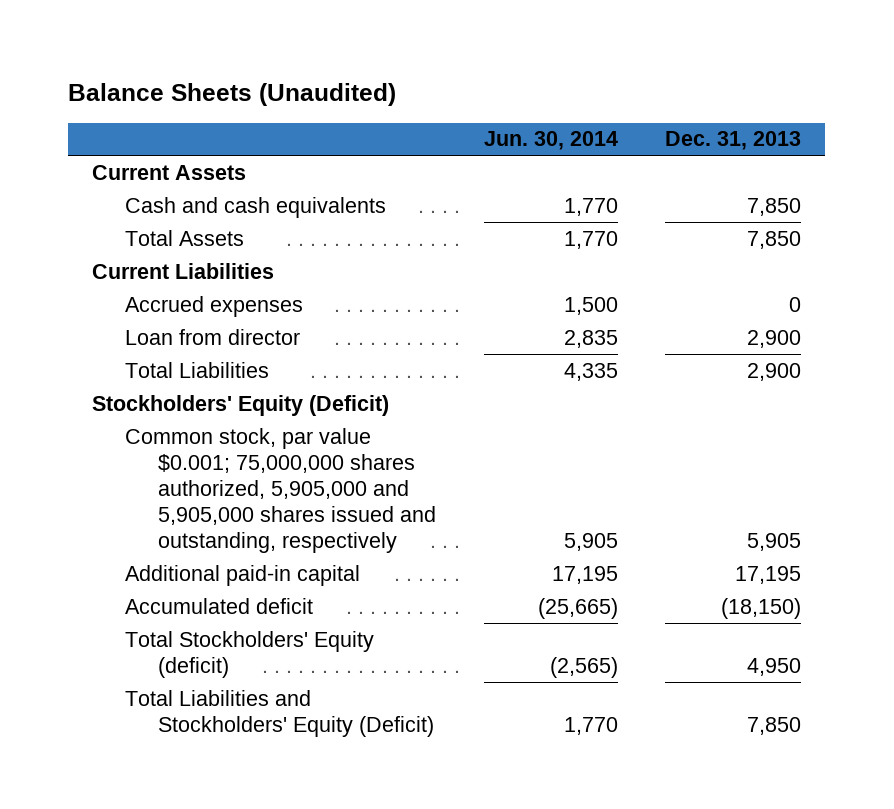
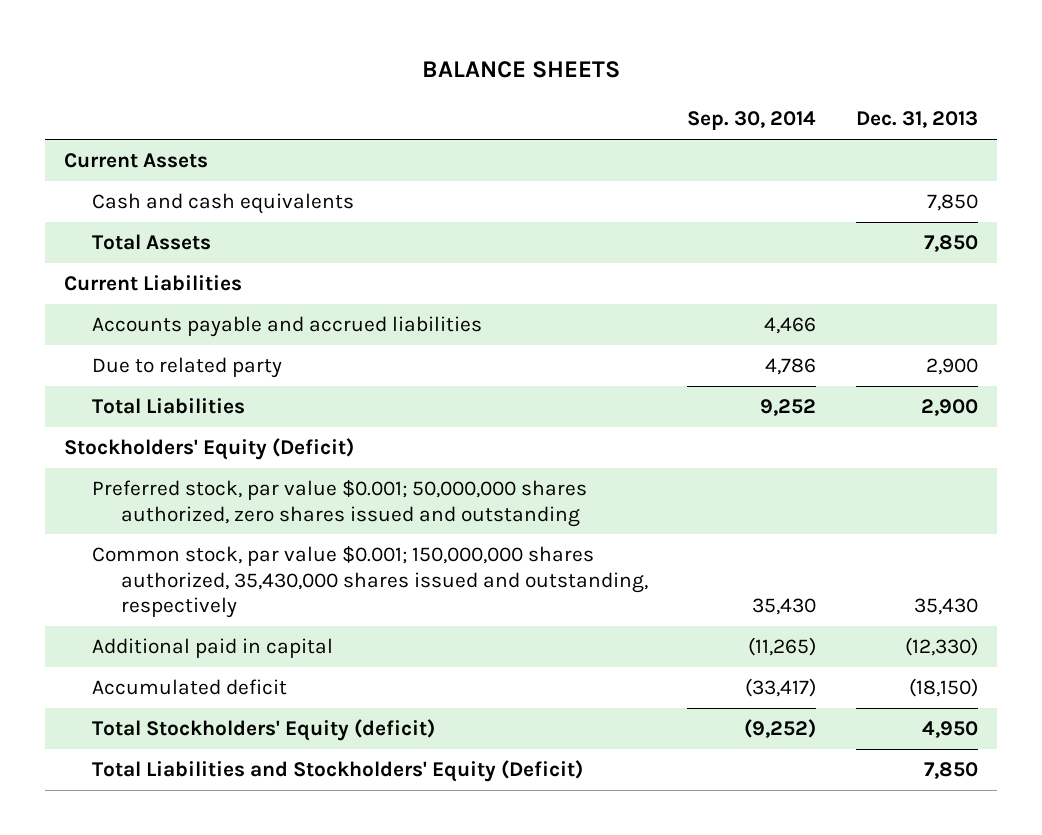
[68,83,397,107] Balance Sheets (Unaudited) -> [421,61,620,79] BALANCE SHEETS
[483,131,618,151] Jun. 30, 2014 -> none
none -> [687,111,817,131] Sep. 30, 2014
[124,295,303,317] Accrued expenses -> none
[124,328,300,345] Loan from director -> none
none -> [92,316,483,338] Accounts payable and accrued liabilities
none -> [92,357,283,379] Due to related party
none -> [92,480,588,527] Preferred stock, par value $0.001; 50,000,000 shares authorized, zero shares issued and outstanding
[124,427,436,553] Common stock, par value $0.001; 75,000,000 shares authorized, 5,905,000 and 5,905,000 shares issued and outstanding, respectively -> [92,546,648,619] Common stock, par value $0.001; 150,000,000 shares authorized, 35,430,000 shares issued and outstanding, respectively
[747,532,802,551] 5,905 -> [913,598,978,616] 35,430
[124,564,360,586] Additional paid-in capital -> [92,638,334,659] Additional paid in capital
[735,565,802,584] 17,195 -> [904,637,978,657] (12,330)

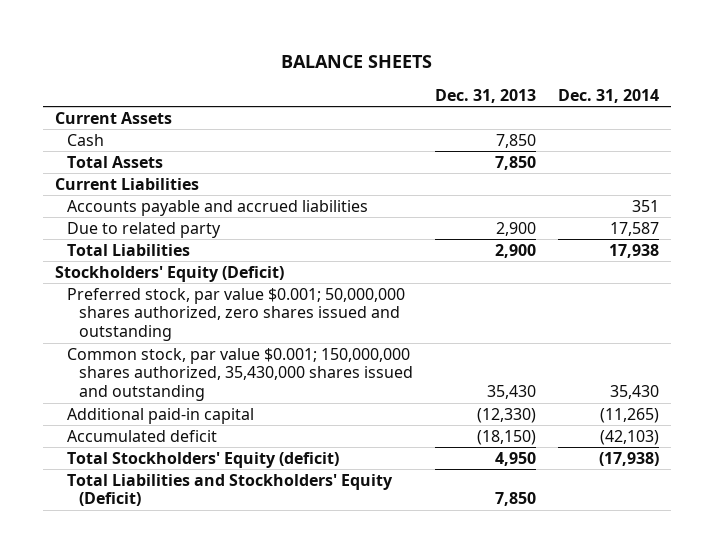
[687,111,817,131] Sep. 30, 2014 -> none
none -> [558,88,660,103] Dec. 31, 2014
[92,193,355,215] Cash and cash equivalents -> [66,133,104,146] Cash
[92,546,648,619] Common stock, par value $0.001; 150,000,000 shares authorized, 35,430,000 shares issued and outstanding, respectively -> [66,347,413,402] Common stock, par value $0.001; 150,000,000 shares authorized, 35,430,000 shares issued and outstanding
[92,638,334,659] Additional paid in capital -> [66,407,254,424] Additional paid-in capital

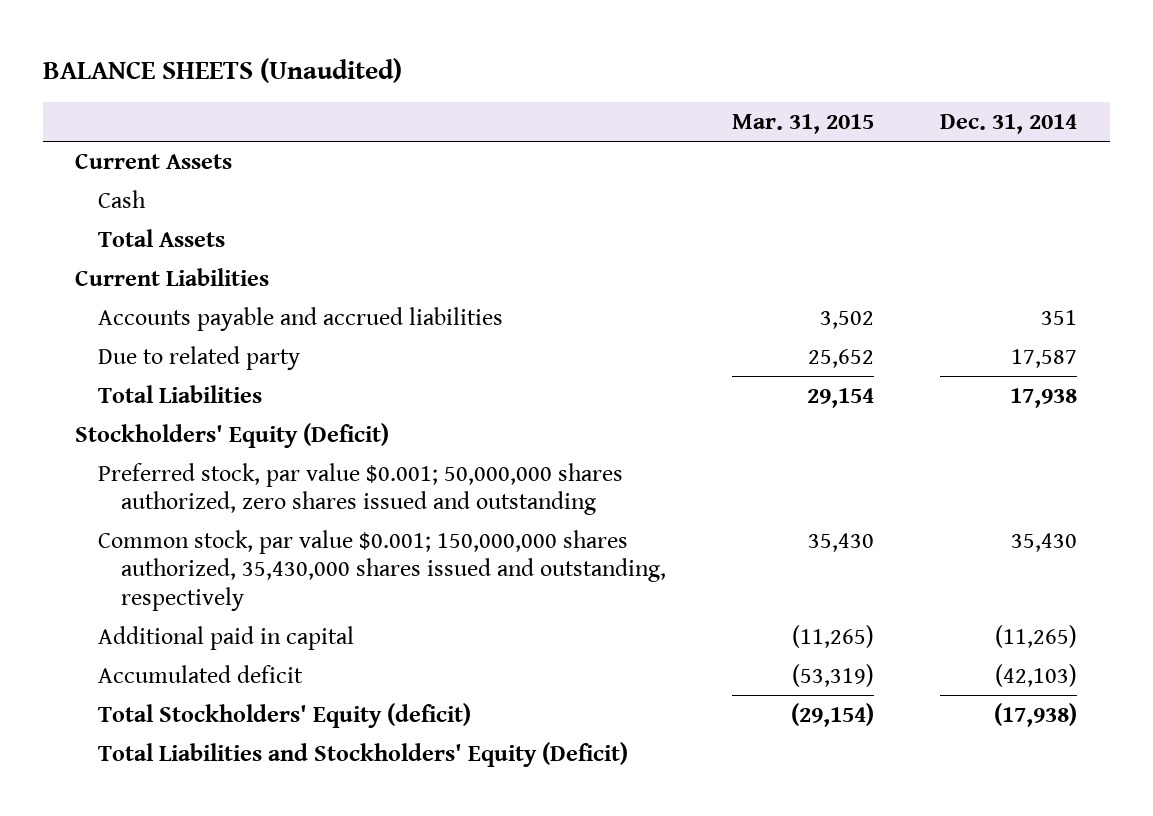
[280,54,432,68] BALANCE SHEETS -> [42,57,402,83] BALANCE SHEETS (Unaudited)
[435,88,537,103] Dec. 31, 2013 -> none
none -> [732,114,875,135] Mar. 31, 2015
[66,347,413,402] Common stock, par value $0.001; 150,000,000 shares authorized, 35,430,000 shares issued and outstanding -> [98,529,667,612] Common stock, par value $0.001; 150,000,000 shares authorized, 35,430,000 shares issued and outstanding, respectively
[66,407,254,424] Additional paid-in capital -> [98,625,355,650] Additional paid in capital

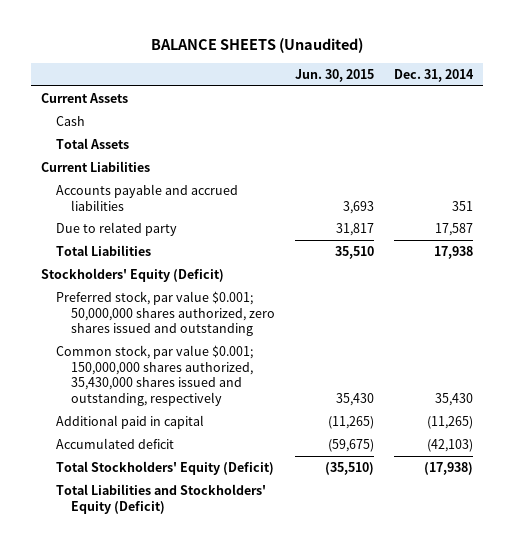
[732,114,875,135] Mar. 31, 2015 -> none
none -> [295,68,375,82] Jun. 30, 2015
[98,702,472,728] Total Stockholders' Equity (deficit) -> [56,460,275,475] Total Stockholders' Equity (Deficit)

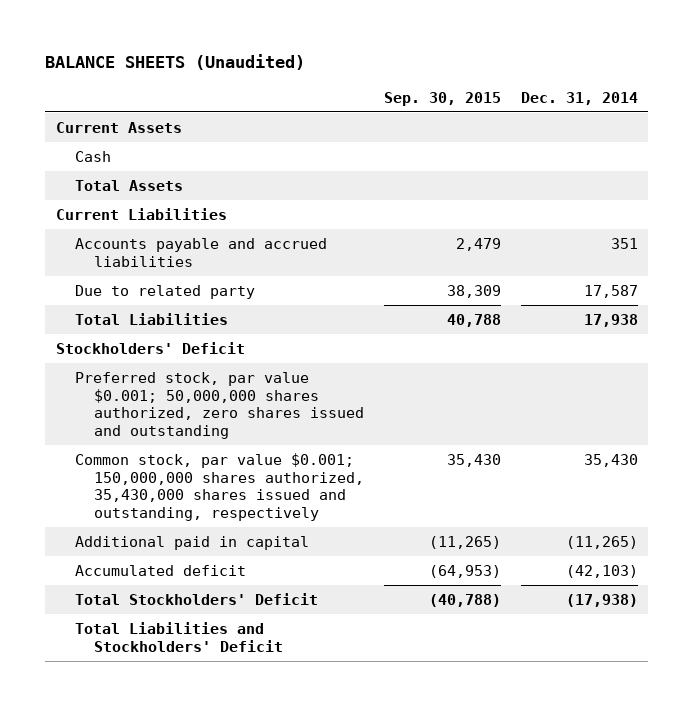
[295,68,375,82] Jun. 30, 2015 -> none
none -> [384,91,502,106] Sep. 30, 2015
[41,267,225,282] Stockholders' Equity (Deficit) -> [55,341,245,354] Stockholders' Deficit
[56,460,275,475] Total Stockholders' Equity (Deficit) -> [74,592,318,605] Total Stockholders' Deficit
[56,483,267,514] Total Liabilities and Stockholders' Equity (Deficit) -> [74,621,283,652] Total Liabilities and Stockholders' Deficit

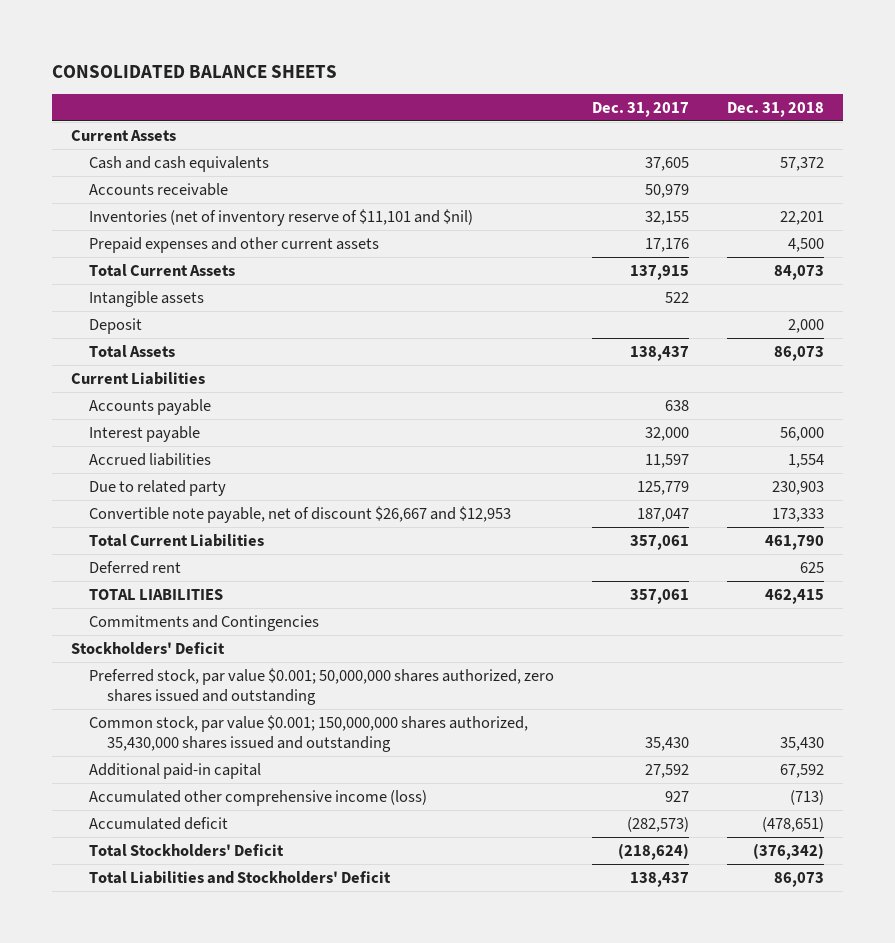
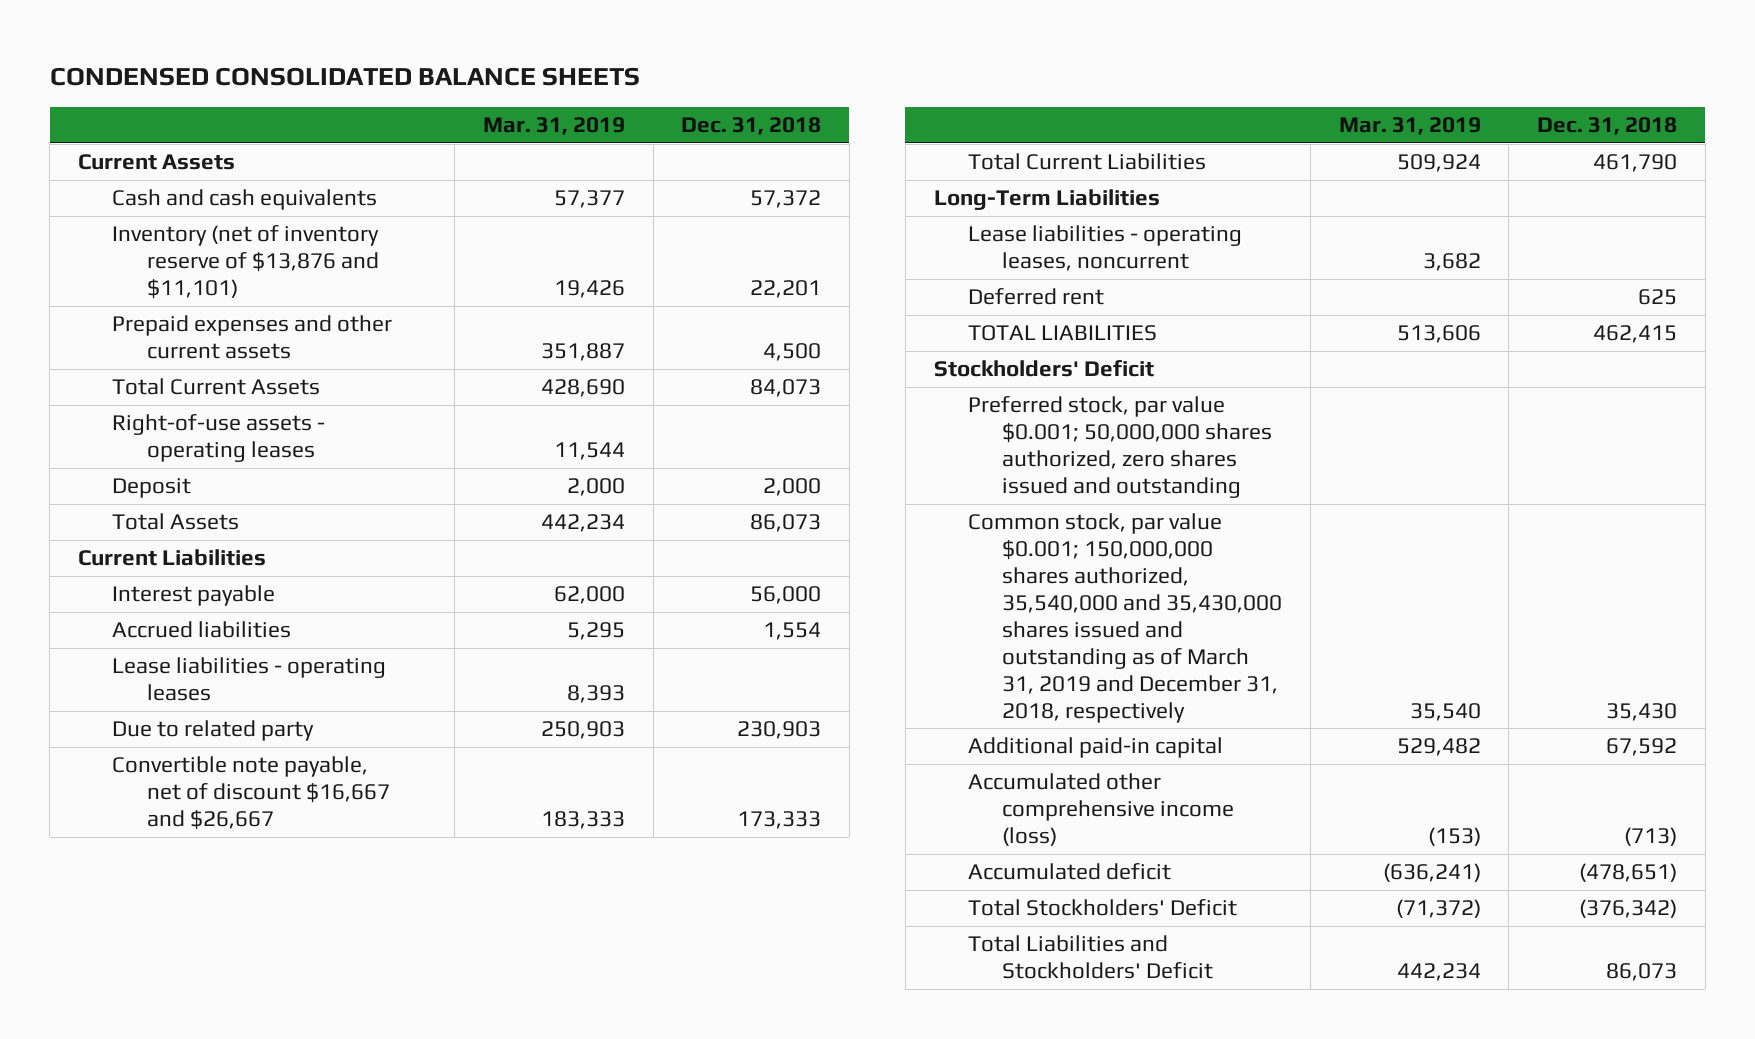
[51,64,337,78] CONSOLIDATED BALANCE SHEETS -> [49,66,640,86] CONDENSED CONSOLIDATED BALANCE SHEETS
[592,102,690,118] Dec. 31, 2017 -> none
none -> [482,117,625,136] Mar. 31, 2019
[89,182,229,196] Accounts receivable -> none
[89,208,474,226] Inventories (net of inventory reserve of $11,101 and $nil) -> [112,225,380,300] Inventory (net of inventory reserve of $13,876 and $11,101)
[89,290,205,307] Intangible assets -> none
none -> [112,414,326,463] Right-of-use assets - operating leases
[89,398,212,415] Accounts payable -> none
none -> [112,657,387,702] Lease liabilities - operating leases
[89,505,512,523] Convertible note payable, net of discount $26,667 and $12,953 -> [112,756,390,831] Convertible note payable, net of discount $16,667 and $26,667
none -> [933,189,1160,211] Long-Term Liabilities
none -> [967,225,1242,272] Lease liabilities - operating leases, noncurrent
[89,614,320,631] Commitments and Contingencies -> none
[89,714,529,752] Common stock, par value $0.001; 150,000,000 shares authorized, 35,430,000 shares issued and outstanding -> [967,513,1283,723] Common stock, par value $0.001; 150,000,000 shares authorized, 35,540,000 and 35,430,000 shares issued and outstanding as of March 31, 2019 and December 31, 2018, respectively

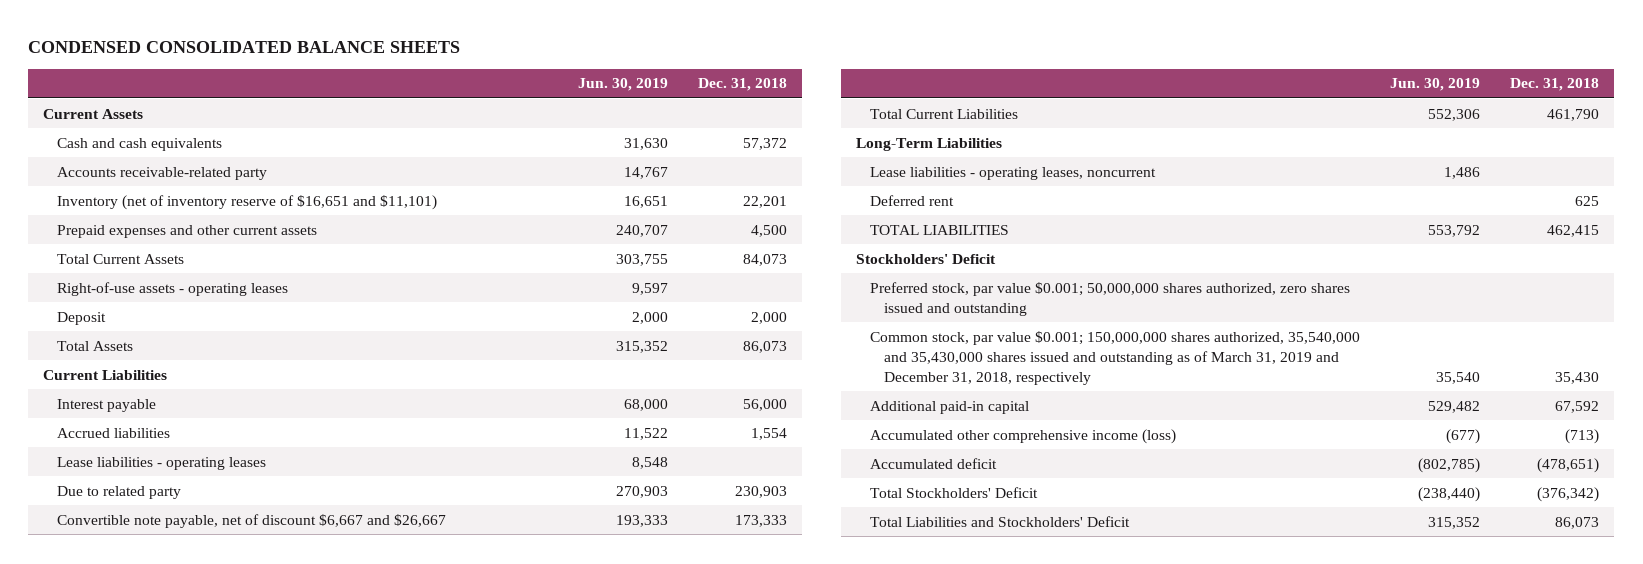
[482,117,625,136] Mar. 31, 2019 -> none
none -> [577,78,668,92] Jun. 30, 2019
none -> [57,166,268,180] Accounts receivable-related party
[112,225,380,300] Inventory (net of inventory reserve of $13,876 and $11,101) -> [57,194,438,210] Inventory (net of inventory reserve of $16,651 and $11,101)
[112,756,390,831] Convertible note payable, net of discount $16,667 and $26,667 -> [57,513,447,528] Convertible note payable, net of discount $6,667 and $26,667

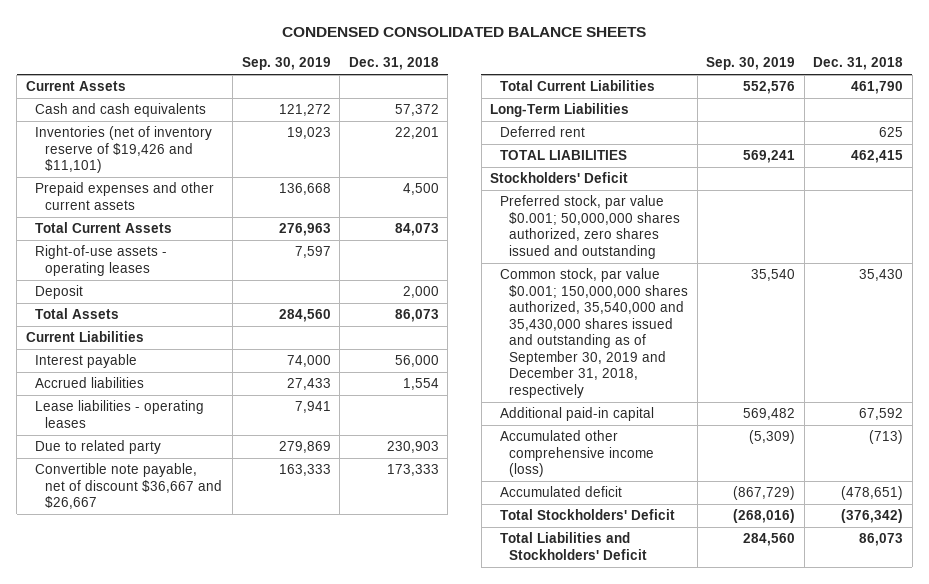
[577,78,668,92] Jun. 30, 2019 -> none
none -> [241,57,331,71] Sep. 30, 2019
[57,166,268,180] Accounts receivable-related party -> none
[57,194,438,210] Inventory (net of inventory reserve of $16,651 and $11,101) -> [35,126,213,174] Inventories (net of inventory reserve of $19,426 and $11,101)
[57,513,447,528] Convertible note payable, net of discount $6,667 and $26,667 -> [35,463,222,510] Convertible note payable, net of discount $36,667 and $26,667
[870,166,1157,180] Lease liabilities - operating leases, noncurrent -> none
[870,330,1361,385] Common stock, par value $0.001; 150,000,000 shares authorized, 35,540,000 and 35,430,000 shares issued and outstanding as of March 31, 2019 and December 31, 2018, respectively -> [499,268,689,398] Common stock, par value $0.001; 150,000,000 shares authorized, 35,540,000 and 35,430,000 shares issued and outstanding as of September 30, 2019 and December 31, 2018, respectively

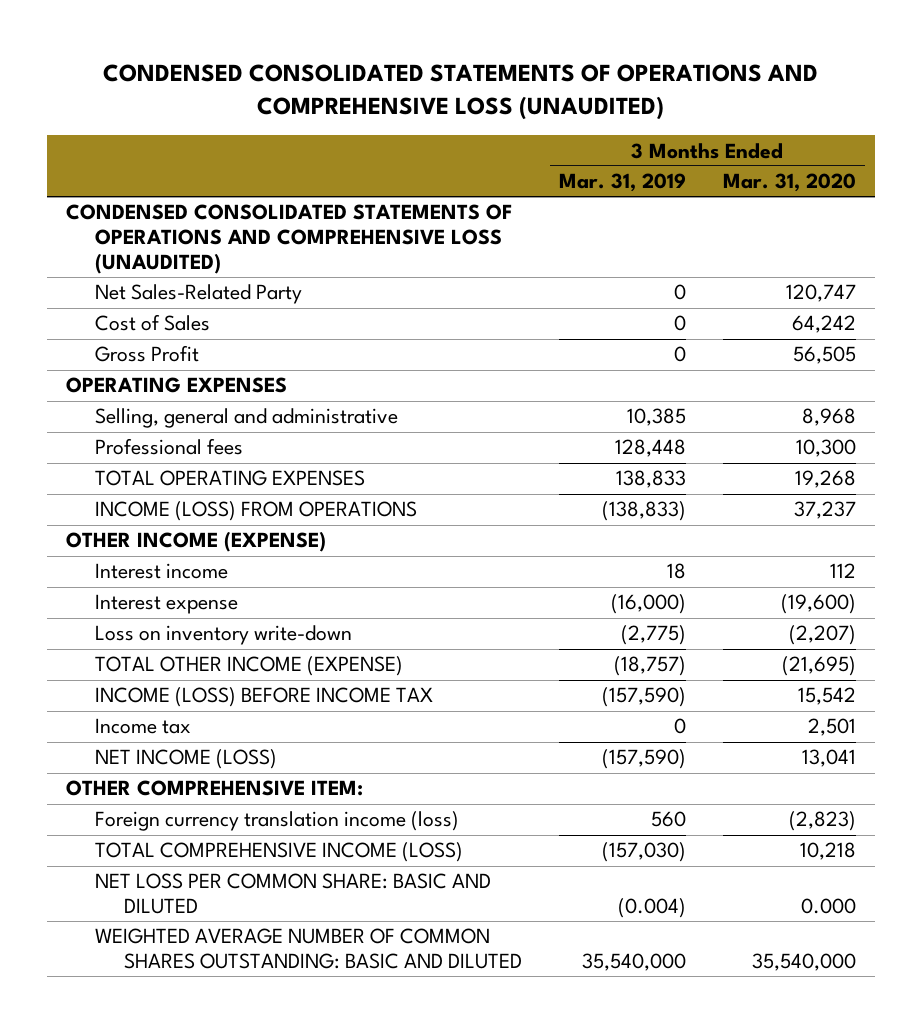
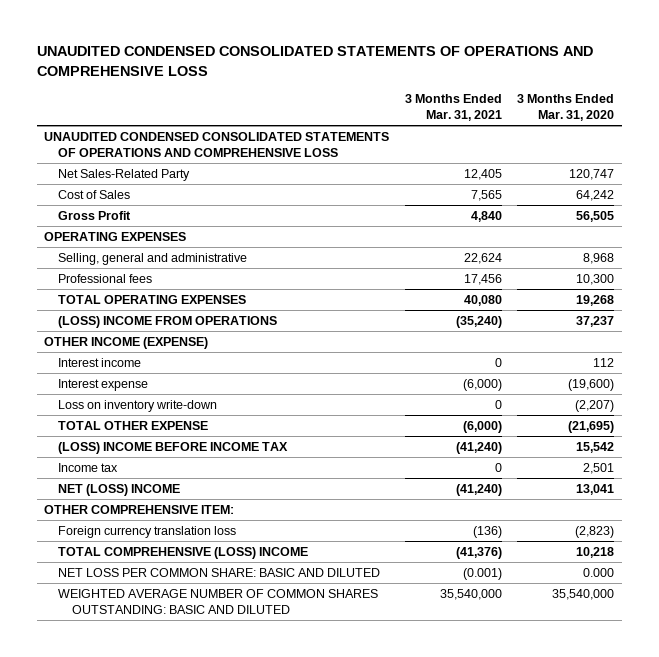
[102,63,818,120] CONDENSED CONSOLIDATED STATEMENTS OF OPERATIONS AND COMPREHENSIVE LOSS (UNAUDITED) -> [36,46,593,76] UNAUDITED CONDENSED CONSOLIDATED STATEMENTS OF OPERATIONS AND COMPREHENSIVE LOSS
[558,173,686,193] Mar. 31, 2019 -> none
none -> [404,94,502,121] 3 Months Ended Mar. 31, 2021
[65,204,512,275] CONDENSED CONSOLIDATED STATEMENTS OF OPERATIONS AND COMPREHENSIVE LOSS (UNAUDITED) -> [44,131,390,157] UNAUDITED CONDENSED CONSOLIDATED STATEMENTS OF OPERATIONS AND COMPREHENSIVE LOSS
[94,501,417,522] INCOME (LOSS) FROM OPERATIONS -> [58,315,278,328] (LOSS) INCOME FROM OPERATIONS
[94,656,403,677] TOTAL OTHER INCOME (EXPENSE) -> [58,420,209,430] TOTAL OTHER EXPENSE
[94,687,433,708] INCOME (LOSS) BEFORE INCOME TAX -> [58,441,289,454] (LOSS) INCOME BEFORE INCOME TAX
[94,749,277,770] NET INCOME (LOSS) -> [58,483,181,496] NET (LOSS) INCOME
[94,811,459,832] Foreign currency translation income (loss) -> [58,525,237,538] Foreign currency translation loss
[94,842,463,863] TOTAL COMPREHENSIVE INCOME (LOSS) -> [58,546,309,559] TOTAL COMPREHENSIVE (LOSS) INCOME

